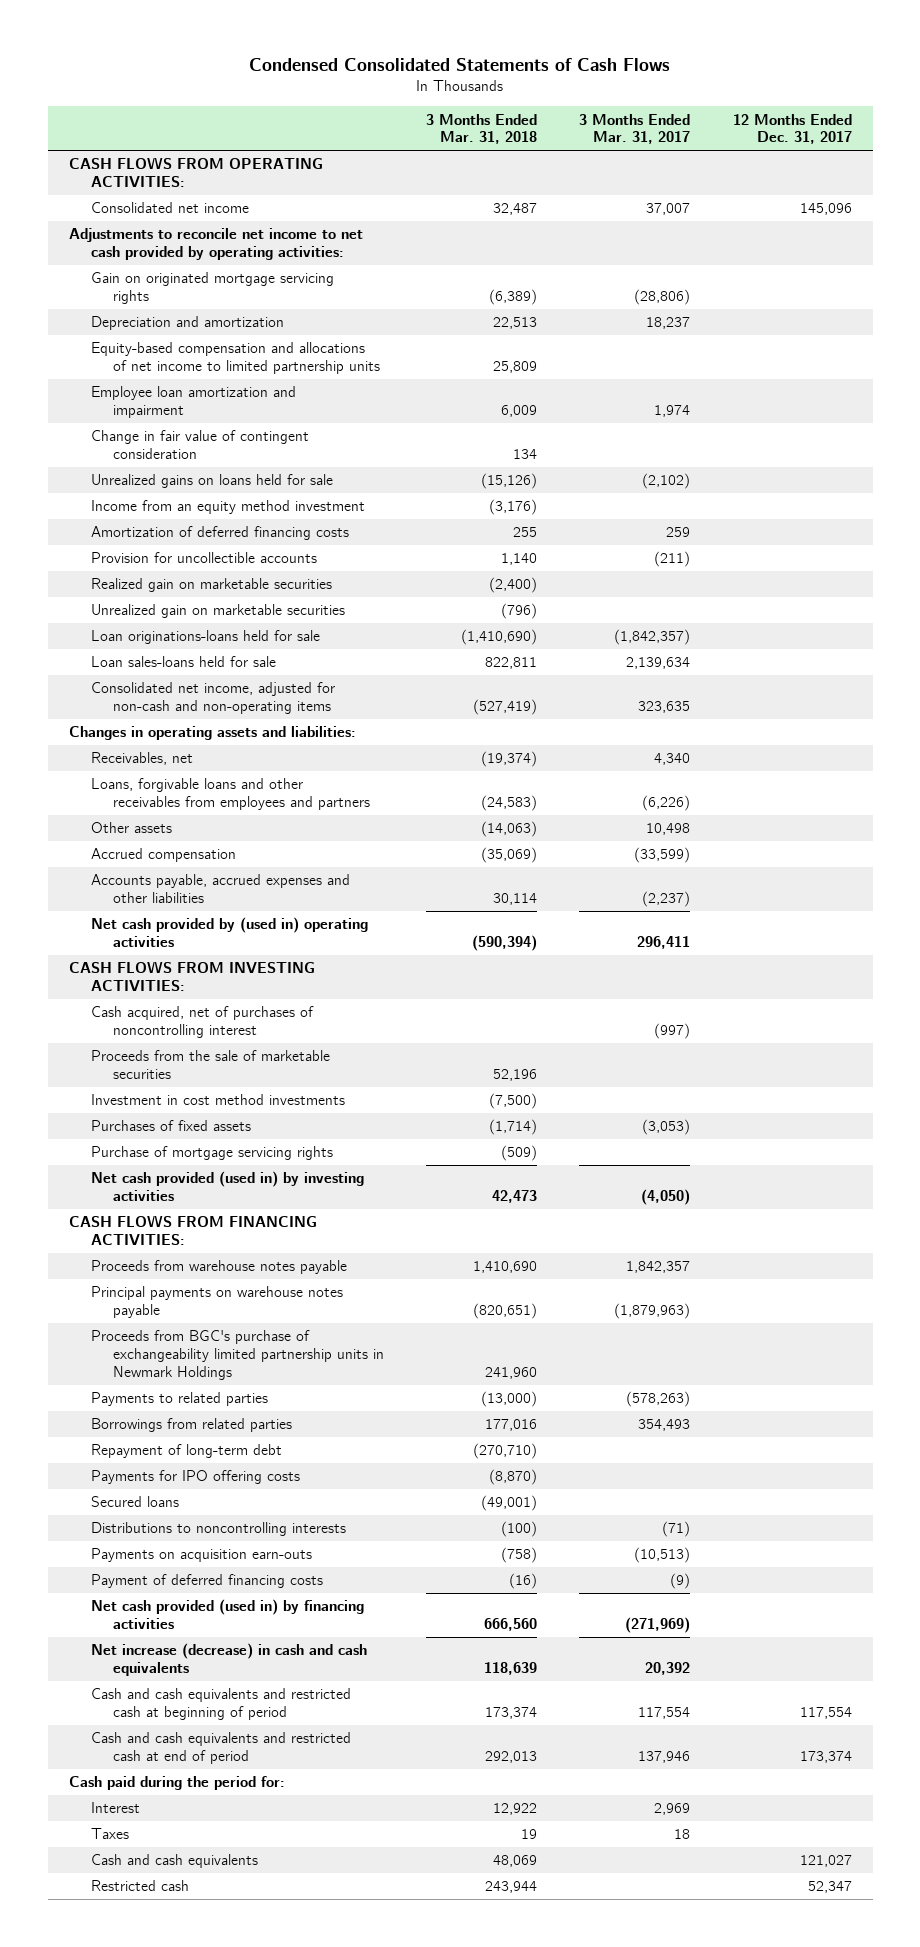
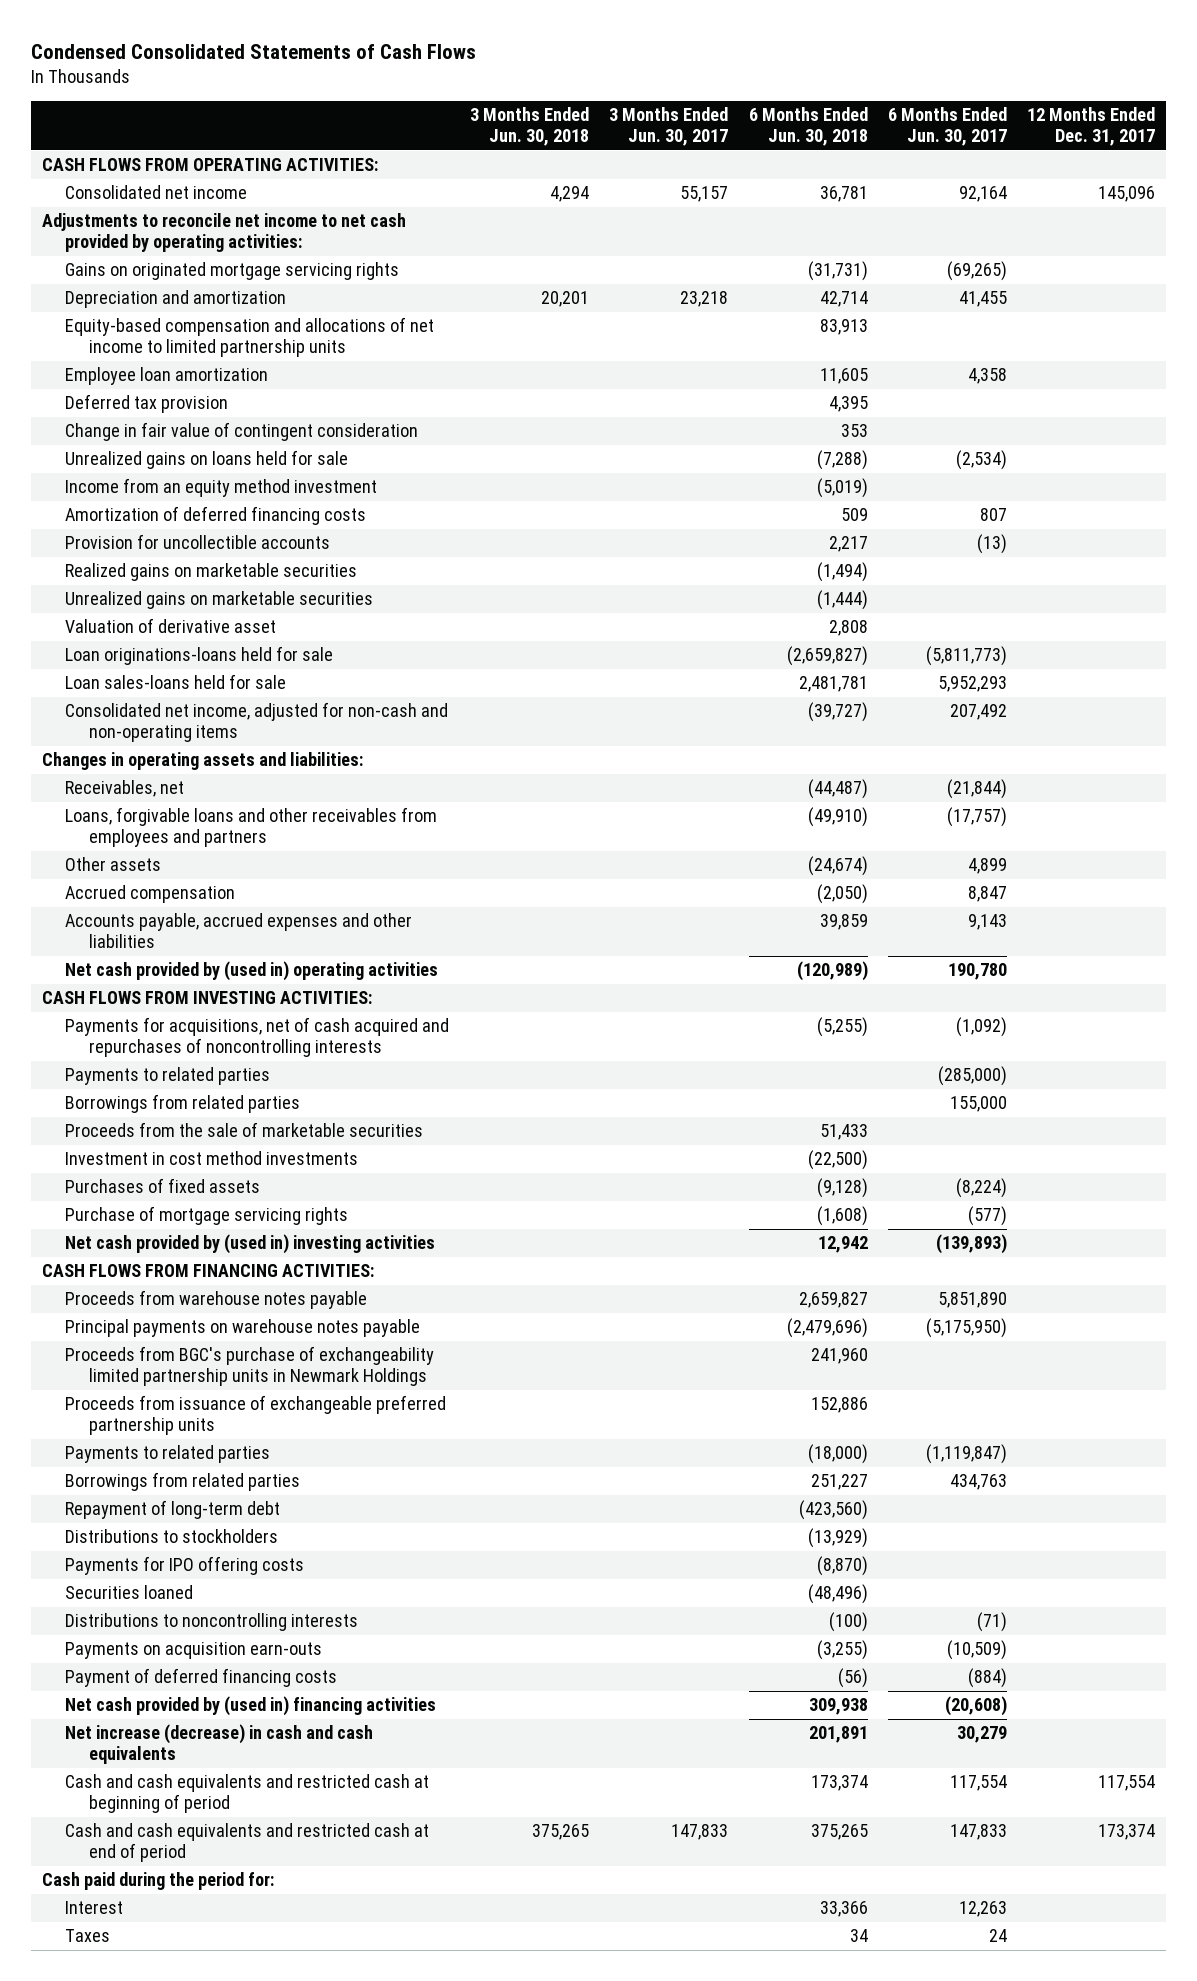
[426,113,538,145] 3 Months Ended Mar. 31, 2018 -> none
[579,113,691,145] 3 Months Ended Mar. 31, 2017 -> none
none -> [469,107,589,146] 3 Months Ended Jun. 30, 2018
none -> [609,107,729,146] 3 Months Ended Jun. 30, 2017
none -> [748,107,868,146] 6 Months Ended Jun. 30, 2018
none -> [887,107,1007,146] 6 Months Ended Jun. 30, 2017
[90,272,334,304] Gain on originated mortgage servicing rights -> [65,262,400,281] Gains on originated mortgage servicing rights
[90,386,296,418] Employee loan amortization and impairment -> [65,367,269,386] Employee loan amortization
none -> [65,394,229,414] Deferred tax provision
[90,578,332,593] Realized gain on marketable securities -> [65,563,358,582] Realized gains on marketable securities
[90,604,345,619] Unrealized gain on marketable securities -> [65,591,374,610] Unrealized gains on marketable securities
none -> [65,618,277,634] Valuation of derivative asset
[90,1006,314,1038] Cash acquired, net of purchases of noncontrolling interest -> [65,1017,450,1057] Payments for acquisitions, net of cash acquired and repurchases of noncontrolling interests
none -> [65,1067,271,1086] Payments to related parties
none -> [65,1094,301,1114] Borrowings from related parties
[90,1171,364,1201] Net cash provided (used in) by investing activities -> [65,1234,436,1255] Net cash provided by (used in) investing activities
none -> [65,1395,447,1435] Proceeds from issuance of exchangeable preferred partnership units
none -> [65,1529,279,1544] Distributions to stockholders
[90,1496,179,1508] Secured loans -> none
none -> [65,1585,194,1600] Securities loaned
[90,1599,364,1629] Net cash provided (used in) by financing activities -> [65,1696,437,1717] Net cash provided by (used in) financing activities
[90,1854,258,1869] Cash and cash equivalents -> none
[90,1880,189,1892] Restricted cash -> none

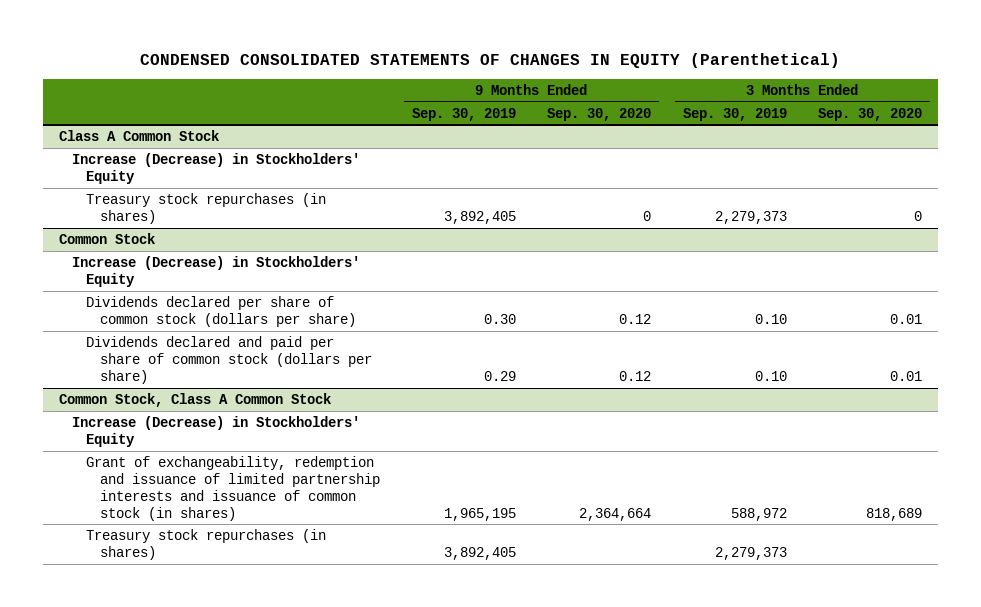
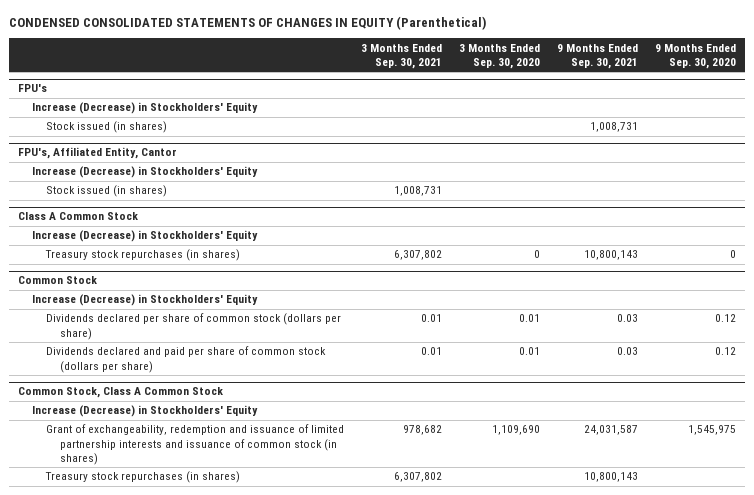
[411,107,516,121] Sep. 30, 2019 -> none
[682,107,787,121] Sep. 30, 2019 -> none
none -> [360,43,442,69] 3 Months Ended Sep. 30, 2021
none -> [556,43,638,69] 9 Months Ended Sep. 30, 2021
none -> [17,84,47,93] FPU's
none -> [31,102,258,115] Increase (Decrease) in Stockholders' Equity
none -> [45,121,167,134] Stock issued (in shares)
none -> [17,147,177,160] FPU's, Affiliated Entity, Cantor
none -> [31,166,258,179] Increase (Decrease) in Stockholders' Equity
none -> [45,185,167,198] Stock issued (in shares)
[579,507,652,521] 2,364,664 -> [688,425,737,436] 1,545,975
[866,507,923,521] 818,689 -> [491,425,540,436] 1,109,690

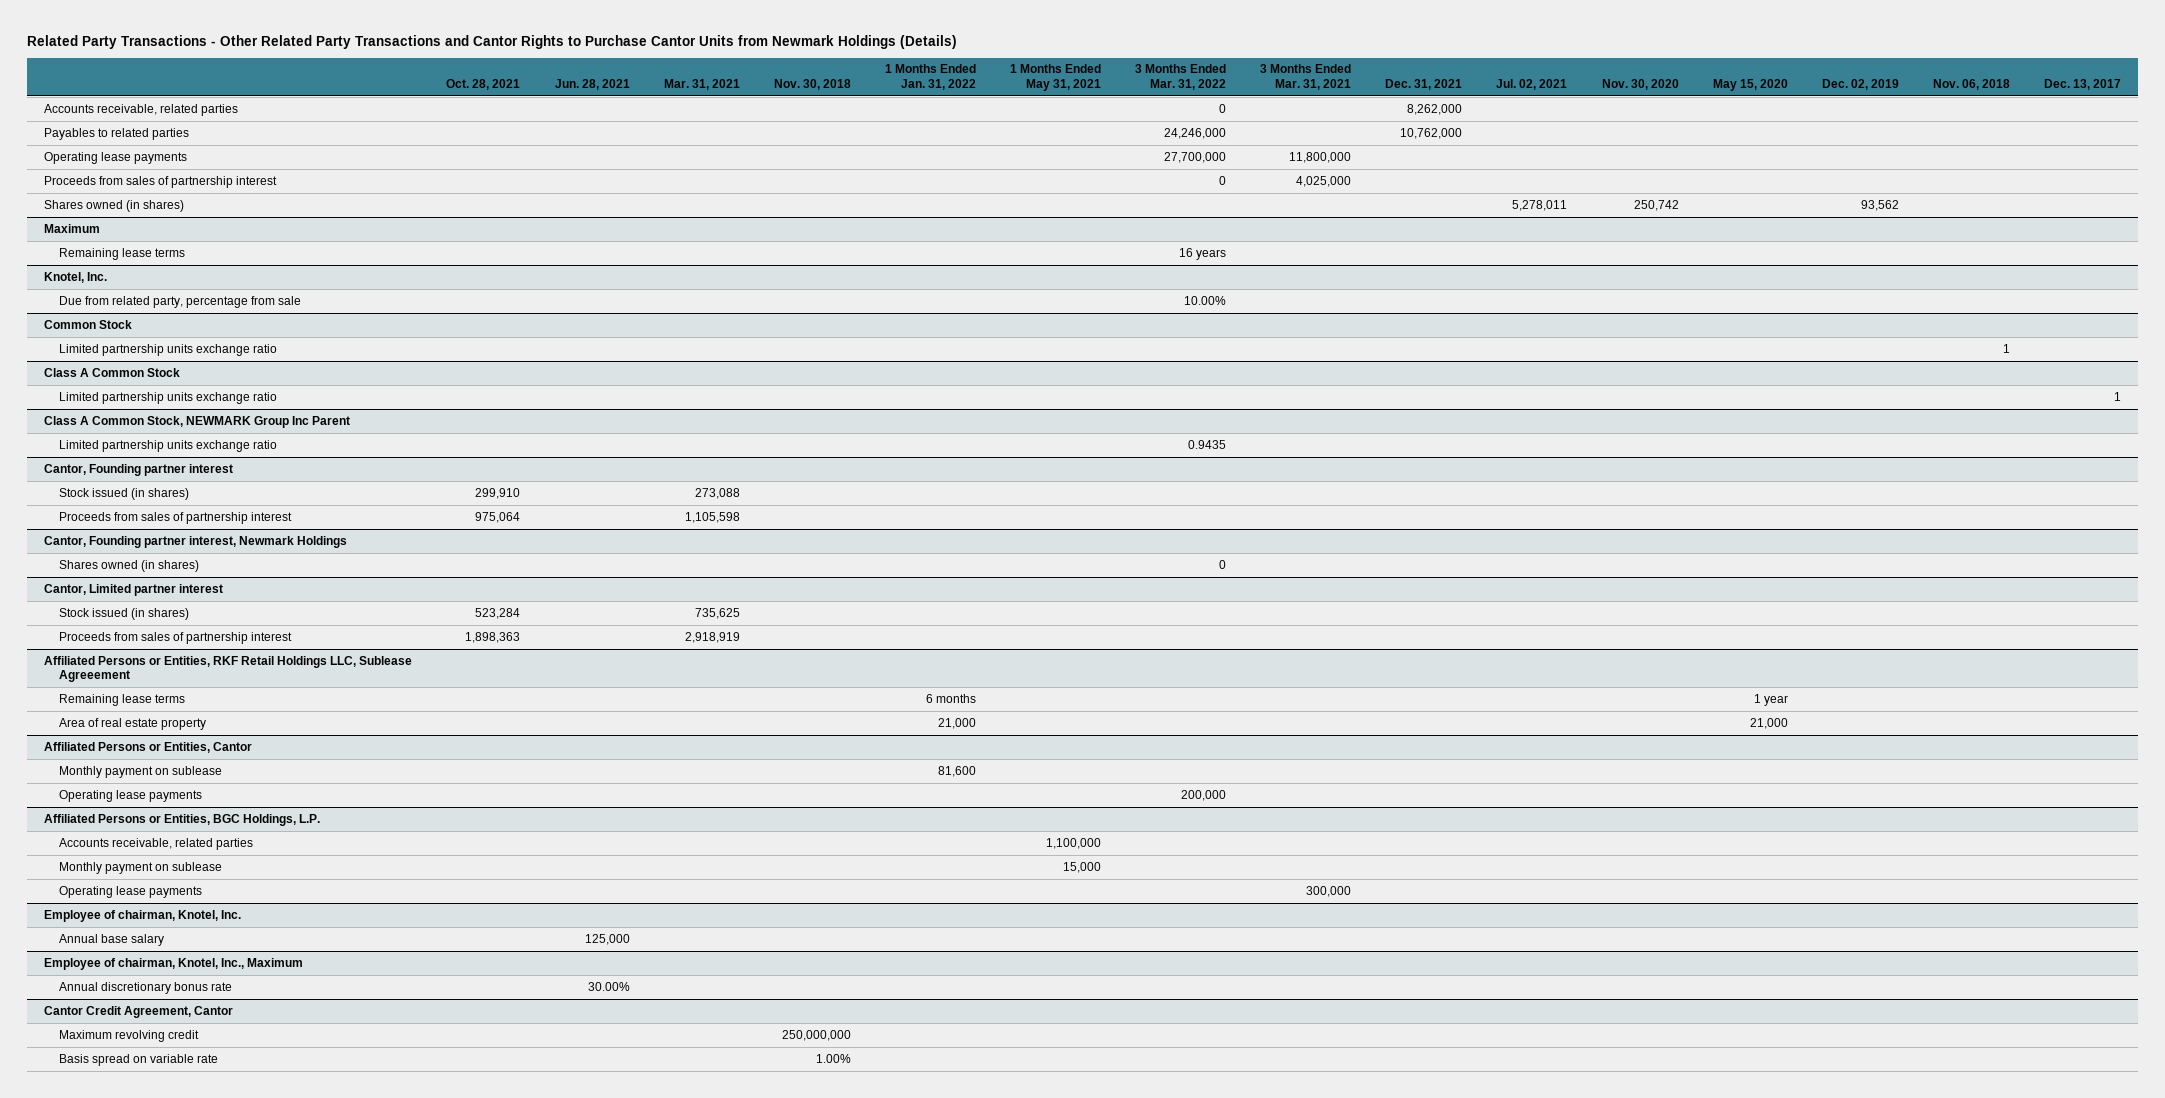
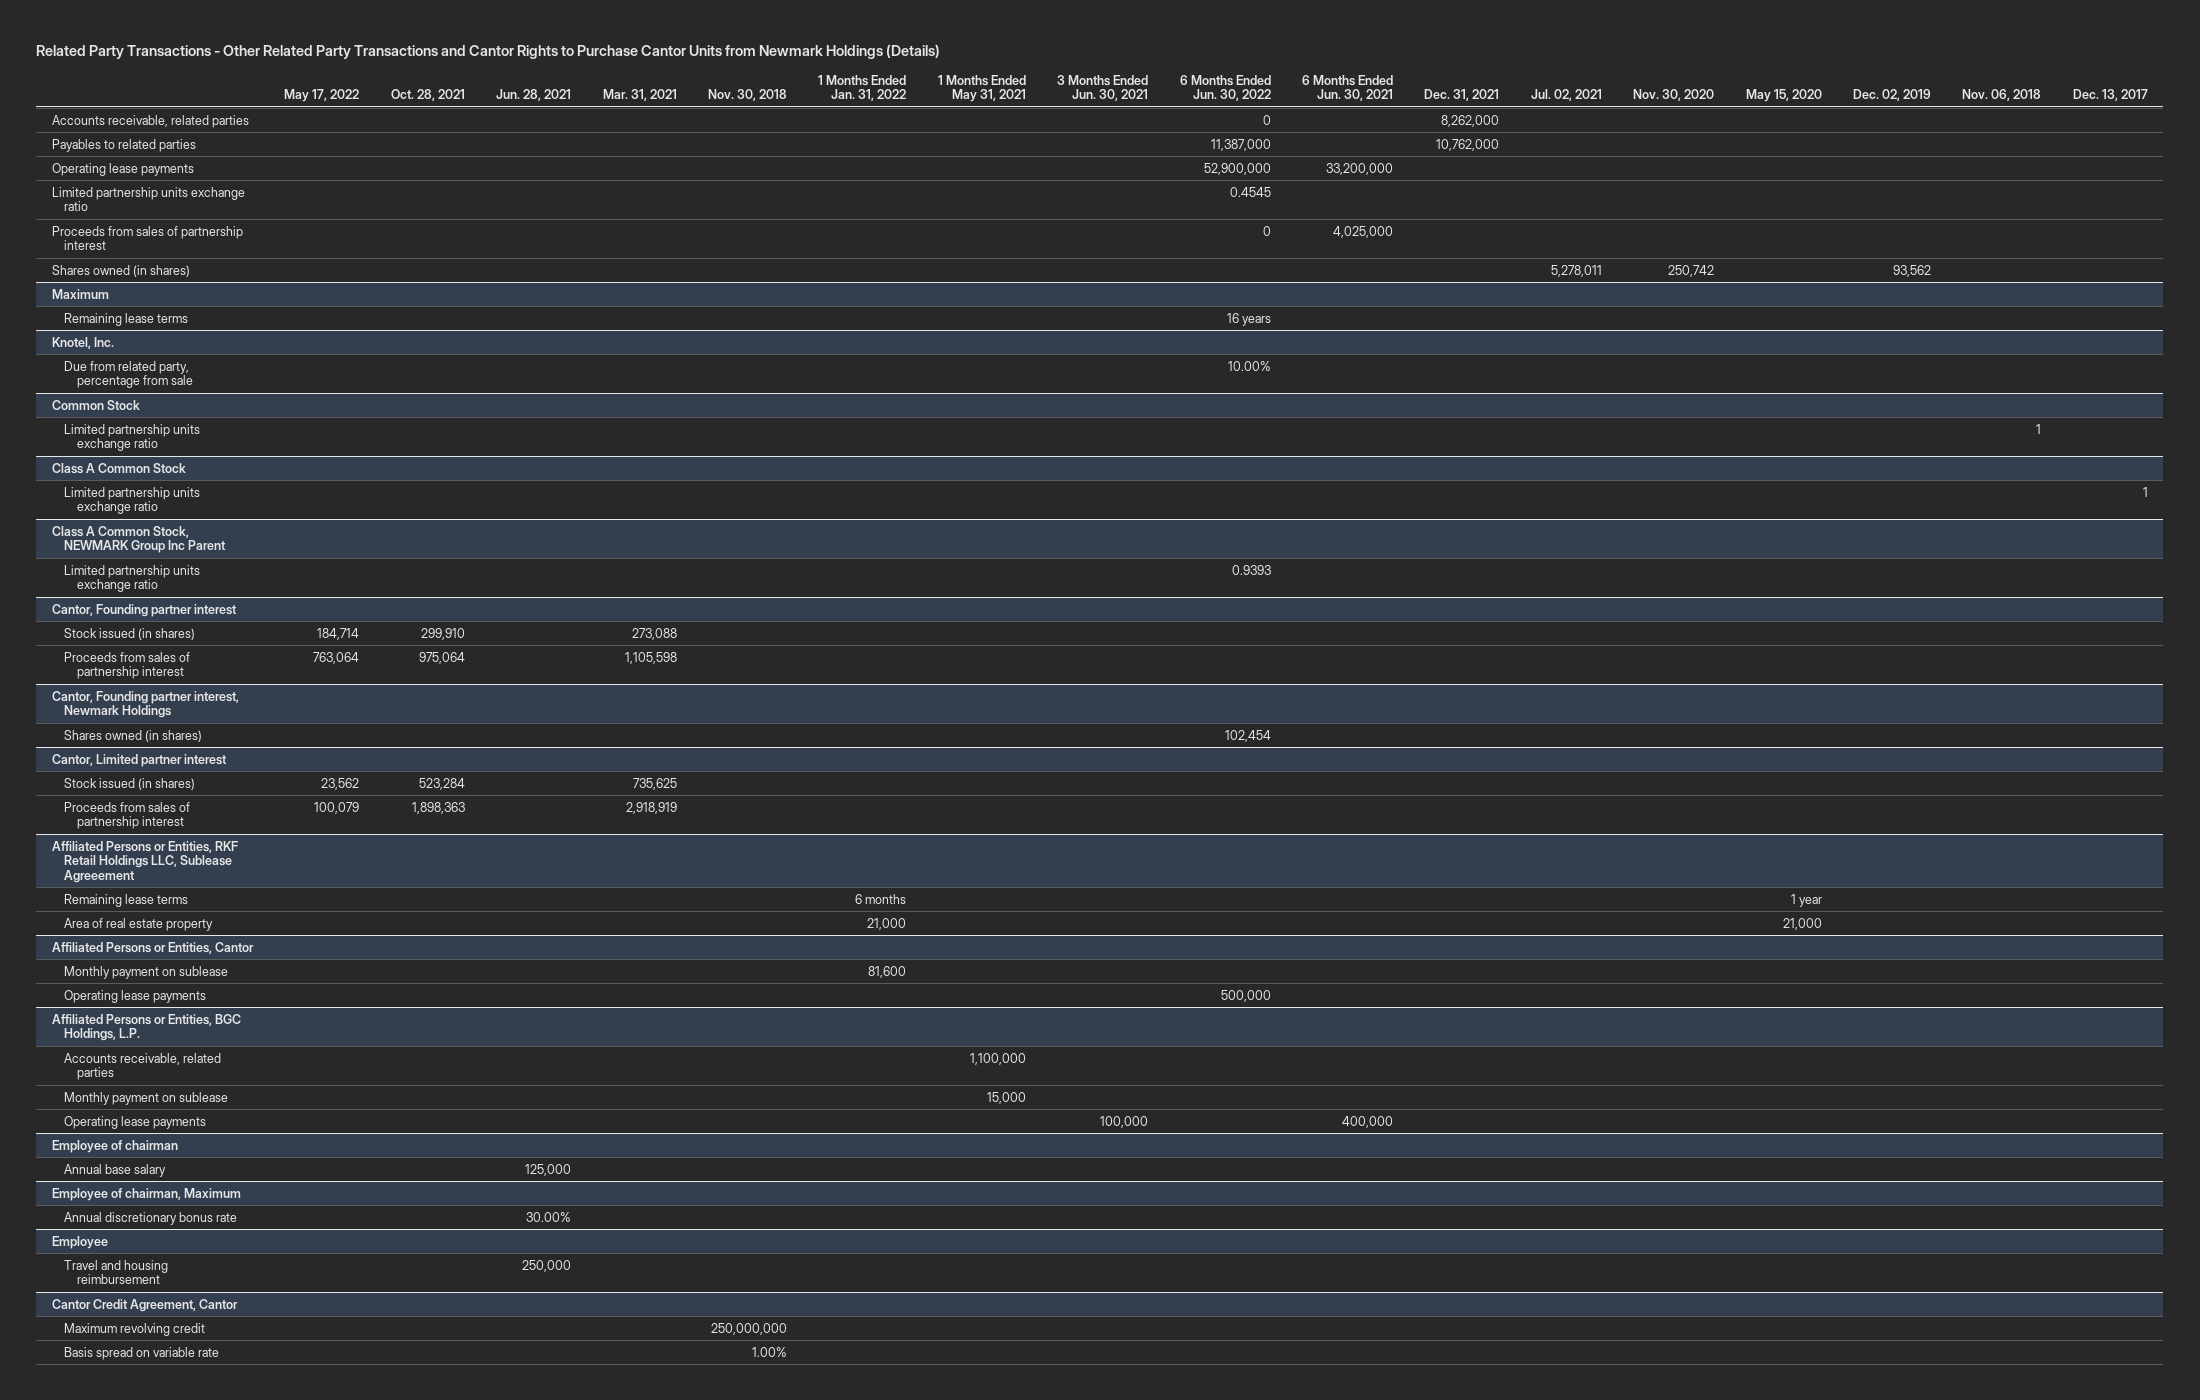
[1135,64,1227,90] 3 Months Ended Mar. 31, 2022 -> none
[1260,64,1352,90] 3 Months Ended Mar. 31, 2021 -> none
none -> [284,89,360,103] May 17, 2022
none -> [1057,74,1149,102] 3 Months Ended Jun. 30, 2021
none -> [1179,74,1271,102] 6 Months Ended Jun. 30, 2022
none -> [1301,74,1393,102] 6 Months Ended Jun. 30, 2021
none -> [51,186,245,212] Limited partnership units exchange ratio
[44,909,242,922] Employee of chairman, Knotel, Inc. -> [51,1139,178,1153] Employee of chairman
[44,957,304,970] Employee of chairman, Knotel, Inc., Maximum -> [51,1187,241,1201] Employee of chairman, Maximum
none -> [51,1235,108,1249] Employee
none -> [64,1259,169,1285] Travel and housing reimbursement

